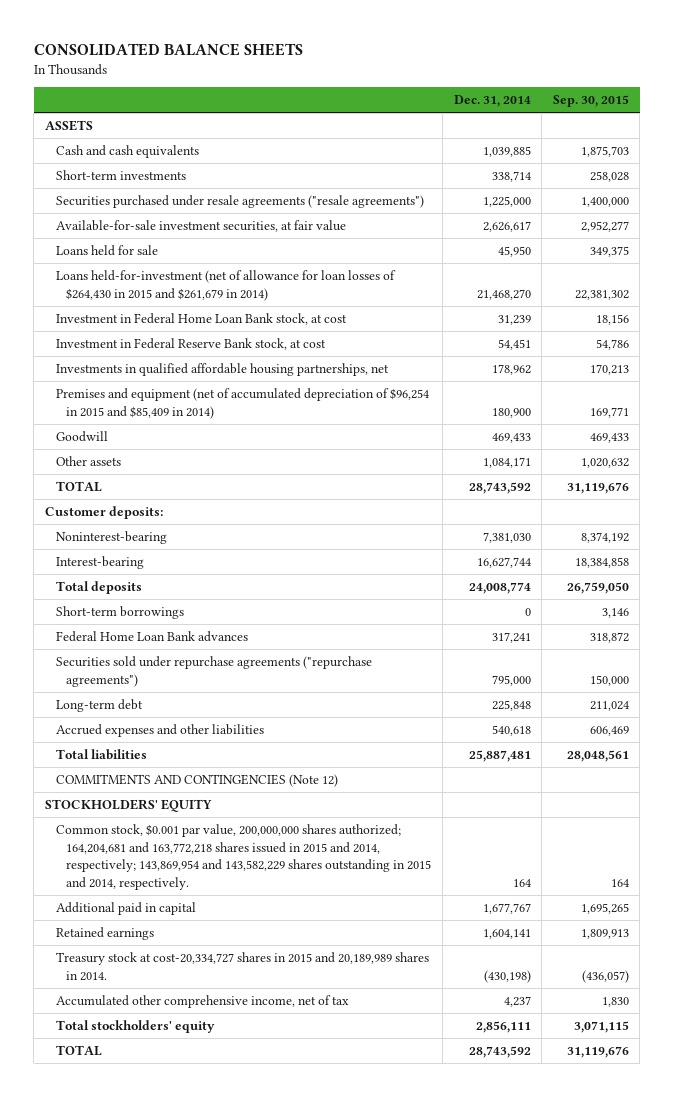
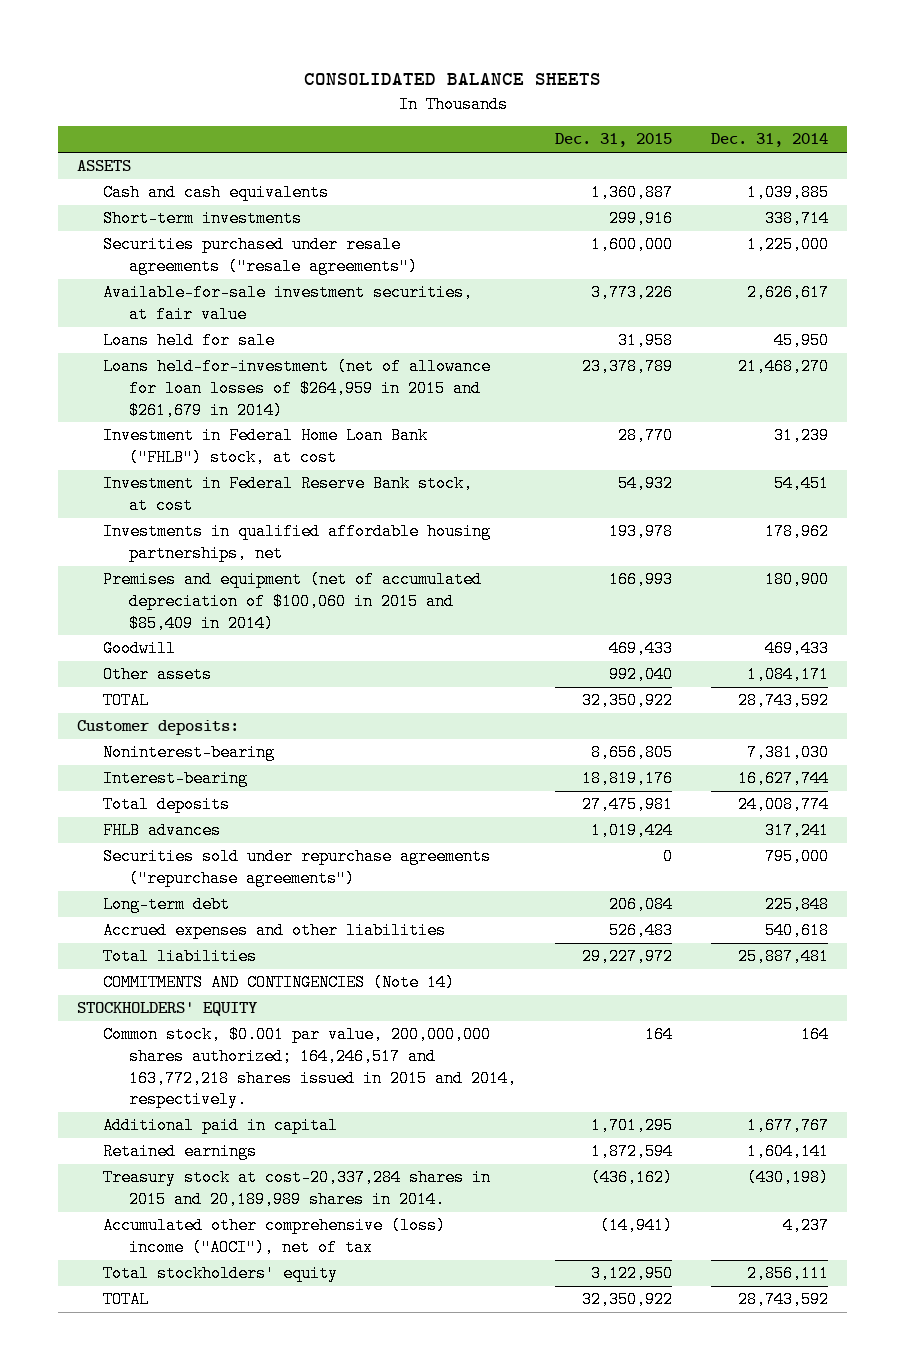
[552,95,629,108] Sep. 30, 2015 -> none
none -> [555,133,673,148] Dec. 31, 2015
[55,269,396,301] Loans held-for-investment (net of allowance for loan losses of $264,430 in 2015 and $261,679 in 2014) -> [103,358,492,419] Loans held-for-investment (net of allowance for loan losses of $264,959 in 2015 and $261,679 in 2014)
[55,312,347,325] Investment in Federal Home Loan Bank stock, at cost -> [103,427,429,467] Investment in Federal Home Loan Bank ("FHLB") stock, at cost
[55,387,429,419] Premises and equipment (net of accumulated depreciation of $96,254 in 2015 and $85,409 in 2014) -> [103,571,483,632] Premises and equipment (net of accumulated depreciation of $100,060 in 2015 and $85,409 in 2014)
[55,605,184,619] Short-term borrowings -> none
[55,630,248,642] Federal Home Loan Bank advances -> [103,822,222,840] FHLB advances
[55,773,338,787] COMMITMENTS AND CONTINGENCIES (Note 12) -> [103,974,456,992] COMMITMENTS AND CONTINGENCIES (Note 14)
[55,823,432,890] Common stock, $0.001 par value, 200,000,000 shares authorized; 164,204,681 and 163,772,218 shares issued in 2015 and 2014, respectively; 143,869,954 and 143,582,229 shares outstanding in 2015 and 2014, respectively. -> [103,1026,518,1109] Common stock, $0.001 par value, 200,000,000 shares authorized; 164,246,517 and 163,772,218 shares issued in 2015 and 2014, respectively.
[55,951,429,981] Treasury stock at cost-20,334,727 shares in 2015 and 20,189,989 shares in 2014. -> [103,1169,492,1209] Treasury stock at cost-20,337,284 shares in 2015 and 20,189,989 shares in 2014.
[55,994,349,1008] Accumulated other comprehensive income, net of tax -> [103,1217,447,1257] Accumulated other comprehensive (loss) income ("AOCI"), net of tax

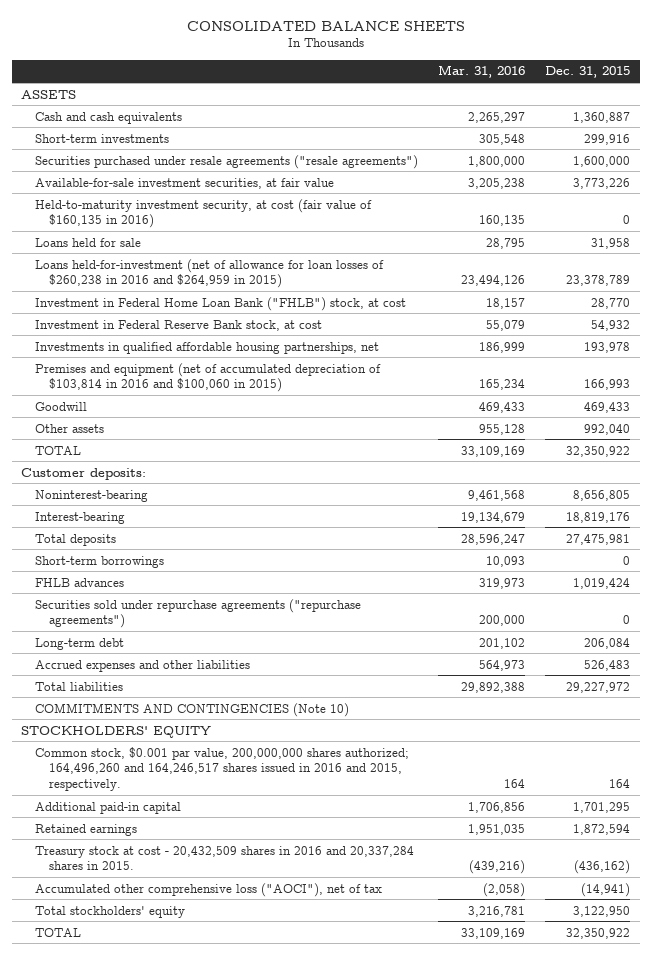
[710,133,828,148] Dec. 31, 2014 -> none
none -> [438,65,526,79] Mar. 31, 2016
none -> [35,198,373,229] Held-to-maturity investment security, at cost (fair value of $160,135 in 2016)
[103,358,492,419] Loans held-for-investment (net of allowance for loan losses of $264,959 in 2015 and $261,679 in 2014) -> [35,258,385,289] Loans held-for-investment (net of allowance for loan losses of $260,238 in 2016 and $264,959 in 2015)
[103,571,483,632] Premises and equipment (net of accumulated depreciation of $100,060 in 2015 and $85,409 in 2014) -> [35,362,382,393] Premises and equipment (net of accumulated depreciation of $103,814 in 2016 and $100,060 in 2015)
none -> [35,555,165,568] Short-term borrowings
[103,974,456,992] COMMITMENTS AND CONTINGENCIES (Note 14) -> [35,702,350,717] COMMITMENTS AND CONTINGENCIES (Note 10)
[103,1026,518,1109] Common stock, $0.001 par value, 200,000,000 shares authorized; 164,246,517 and 163,772,218 shares issued in 2015 and 2014, respectively. -> [35,746,410,791] Common stock, $0.001 par value, 200,000,000 shares authorized; 164,496,260 and 164,246,517 shares issued in 2016 and 2015, respectively.
[103,1117,339,1135] Additional paid in capital -> [35,801,182,814] Additional paid-in capital
[103,1169,492,1209] Treasury stock at cost-20,337,284 shares in 2015 and 20,189,989 shares in 2014. -> [35,845,415,871] Treasury stock at cost - 20,432,509 shares in 2016 and 20,337,284 shares in 2015.
[103,1217,447,1257] Accumulated other comprehensive (loss) income ("AOCI"), net of tax -> [35,882,383,897] Accumulated other comprehensive loss ("AOCI"), net of tax

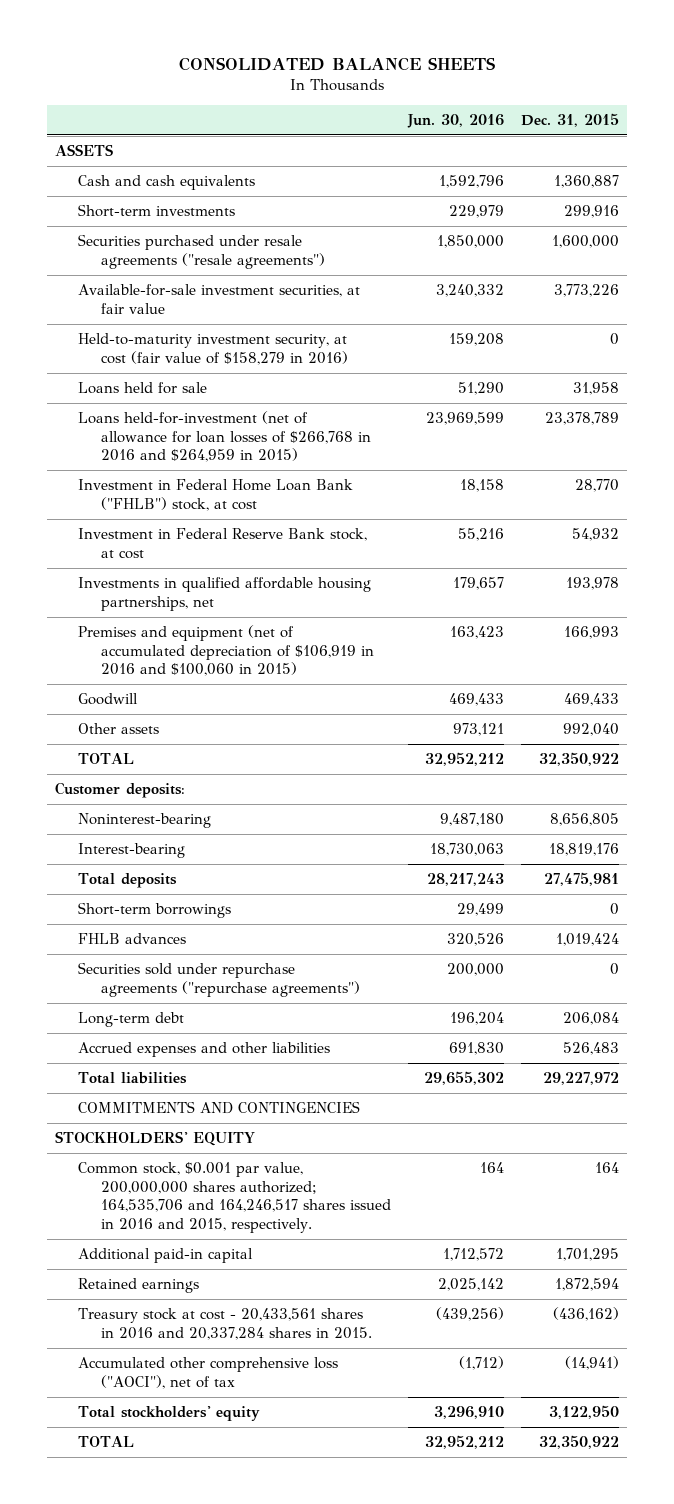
[438,65,526,79] Mar. 31, 2016 -> none
none -> [406,113,504,128] Jun. 30, 2016
[35,198,373,229] Held-to-maturity investment security, at cost (fair value of $160,135 in 2016) -> [78,333,349,365] Held-to-maturity investment security, at cost (fair value of $158,279 in 2016)
[35,258,385,289] Loans held-for-investment (net of allowance for loan losses of $260,238 in 2016 and $264,959 in 2015) -> [78,411,372,463] Loans held-for-investment (net of allowance for loan losses of $266,768 in 2016 and $264,959 in 2015)
[35,362,382,393] Premises and equipment (net of accumulated depreciation of $103,814 in 2016 and $100,060 in 2015) -> [78,625,375,677] Premises and equipment (net of accumulated depreciation of $106,919 in 2016 and $100,060 in 2015)
[35,702,350,717] COMMITMENTS AND CONTINGENCIES (Note 10) -> [78,1101,361,1115] COMMITMENTS AND CONTINGENCIES
[35,746,410,791] Common stock, $0.001 par value, 200,000,000 shares authorized; 164,496,260 and 164,246,517 shares issued in 2016 and 2015, respectively. -> [78,1162,392,1234] Common stock, $0.001 par value, 200,000,000 shares authorized; 164,535,706 and 164,246,517 shares issued in 2016 and 2015, respectively.
[35,845,415,871] Treasury stock at cost - 20,432,509 shares in 2016 and 20,337,284 shares in 2015. -> [78,1308,373,1340] Treasury stock at cost - 20,433,561 shares in 2016 and 20,337,284 shares in 2015.

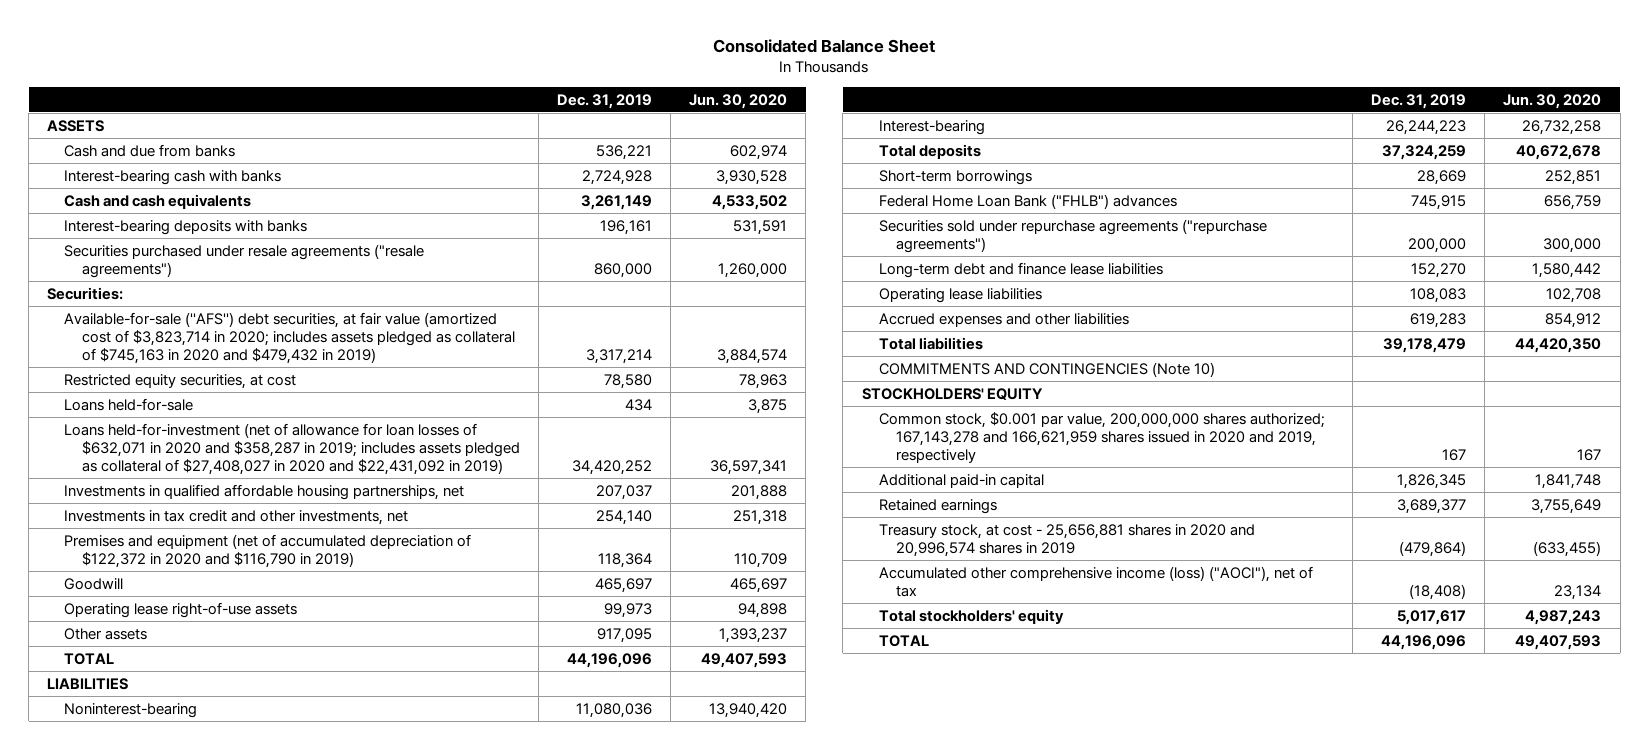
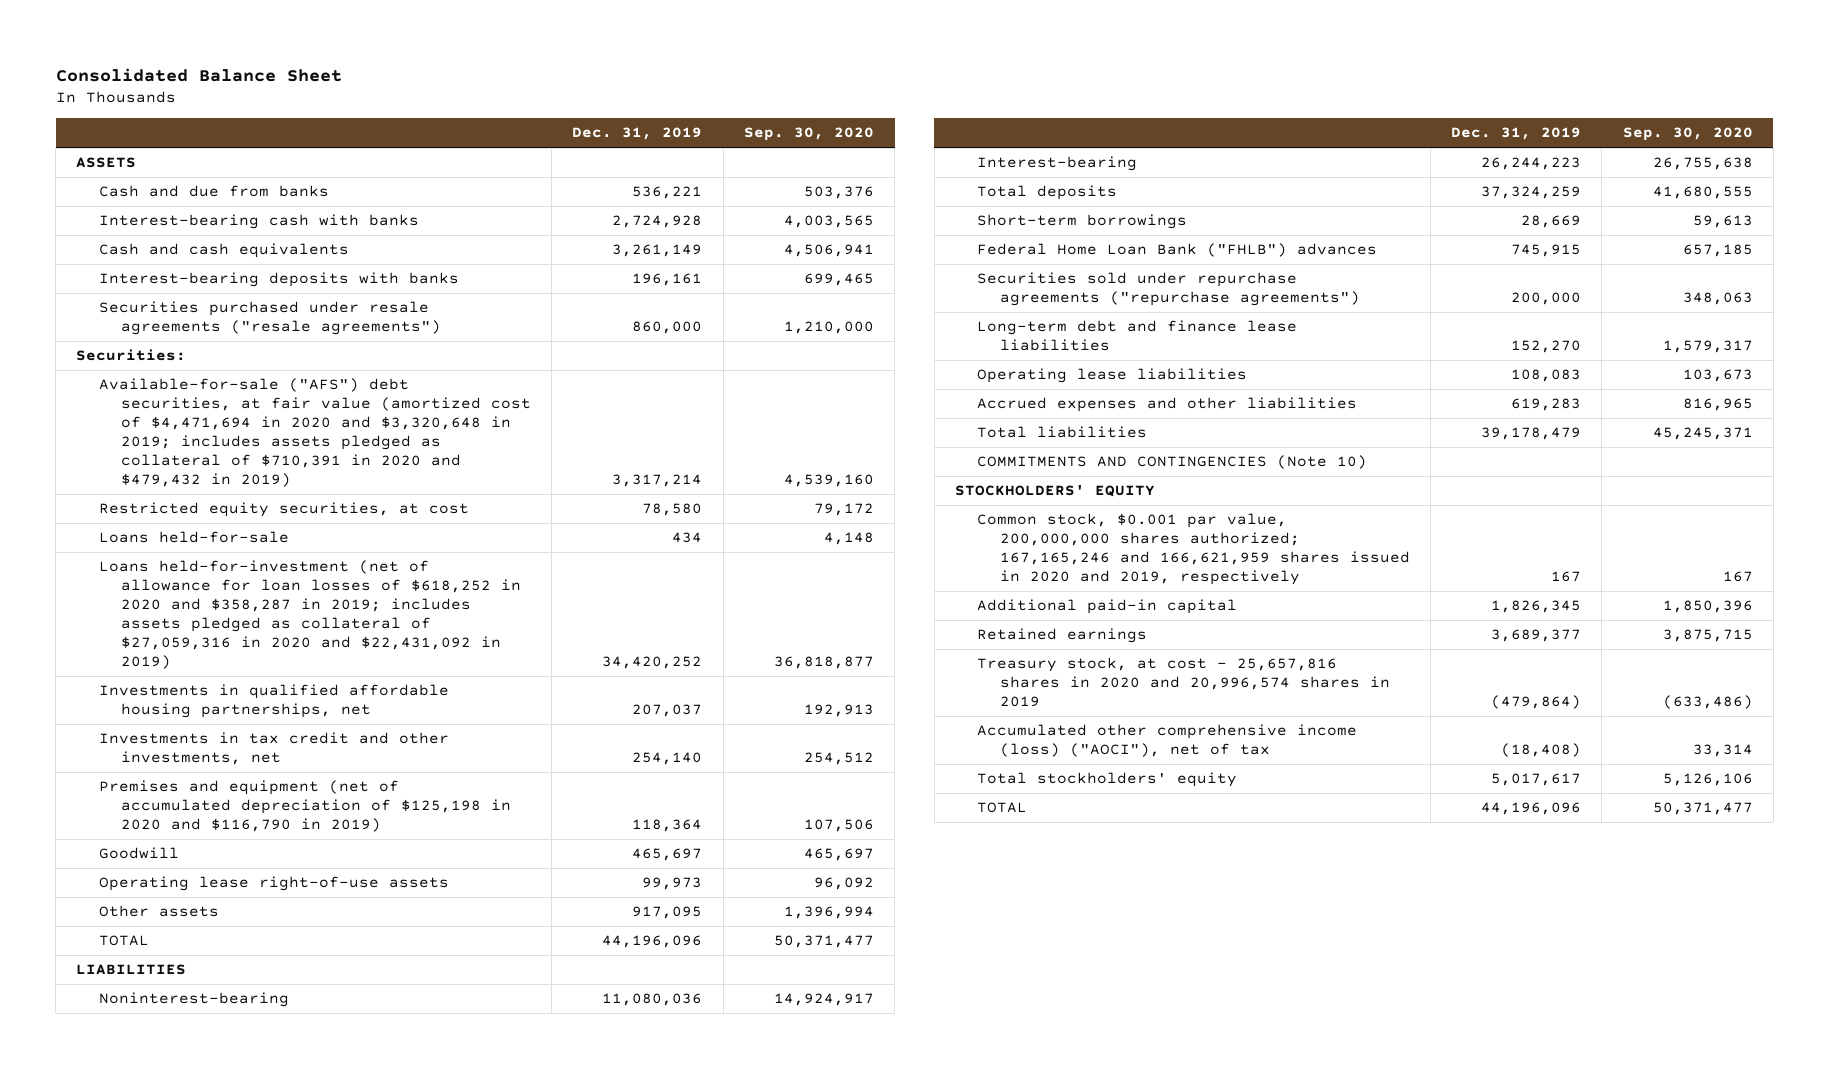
[688,93,787,109] Jun. 30, 2020 -> none
none -> [743,127,874,142] Sep. 30, 2020
[64,311,515,364] Available-for-sale (''AFS'') debt securities, at fair value (amortized cost of $3,823,714 in 2020; includes assets pledged as collateral of $745,163 in 2020 and $479,432 in 2019) -> [98,378,531,488] Available-for-sale ("AFS") debt securities, at fair value (amortized cost of $4,471,694 in 2020 and $3,320,648 in 2019; includes assets pledged as collateral of $710,391 in 2020 and $479,432 in 2019)
[64,422,520,475] Loans held-for-investment (net of allowance for loan losses of $632,071 in 2020 and $358,287 in 2019; includes assets pledged as collateral of $27,408,027 in 2020 and $22,431,092 in 2019) -> [98,560,521,670] Loans held-for-investment (net of allowance for loan losses of $618,252 in 2020 and $358,287 in 2019; includes assets pledged as collateral of $27,059,316 in 2020 and $22,431,092 in 2019)
[64,533,472,568] Premises and equipment (net of accumulated depreciation of $122,372 in 2020 and $116,790 in 2019) -> [98,780,511,833] Premises and equipment (net of accumulated depreciation of $125,198 in 2020 and $116,790 in 2019)
[878,411,1325,463] Common stock, $0.001 par value, 200,000,000 shares authorized; 167,143,278 and 166,621,959 shares issued in 2020 and 2019, respectively -> [977,513,1410,586] Common stock, $0.001 par value, 200,000,000 shares authorized; 167,165,246 and 166,621,959 shares issued in 2020 and 2019, respectively
[878,523,1255,557] Treasury stock, at cost - 25,656,881 shares in 2020 and 20,996,574 shares in 2019 -> [977,657,1390,708] Treasury stock, at cost - 25,657,816 shares in 2020 and 20,996,574 shares in 2019

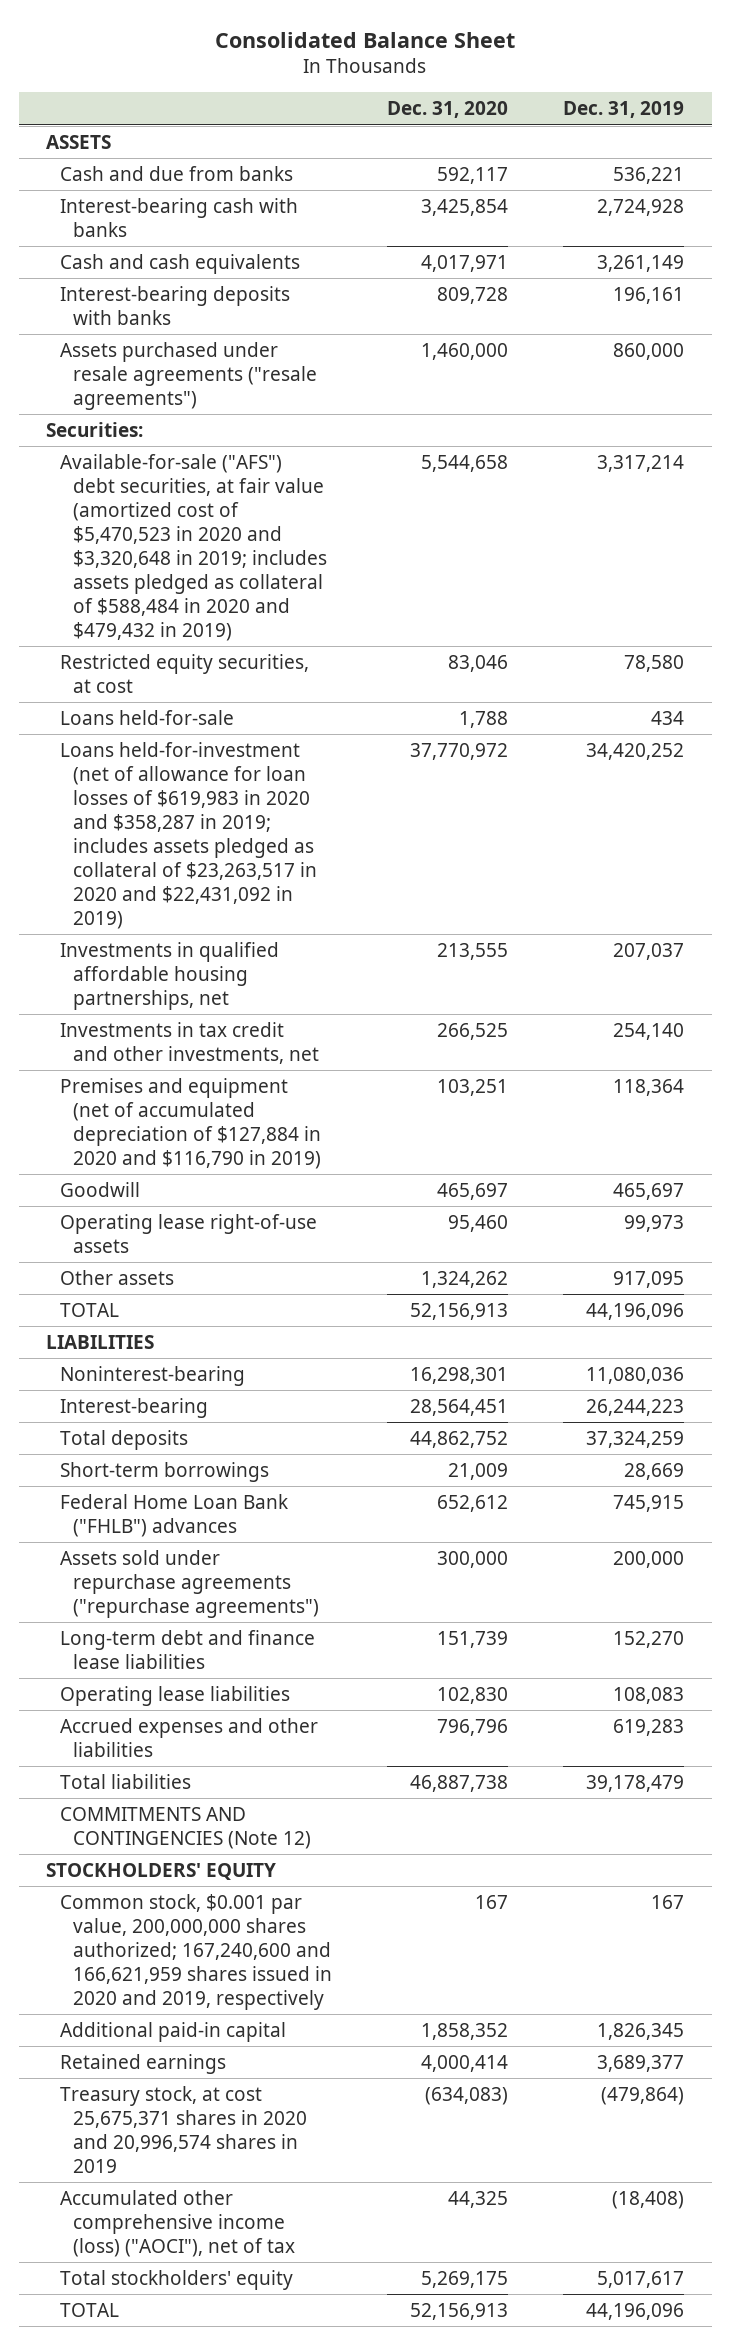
[743,127,874,142] Sep. 30, 2020 -> none
none -> [387,101,509,119] Dec. 31, 2020
[98,301,441,336] Securities purchased under resale agreements ("resale agreements") -> [59,342,318,410] Assets purchased under resale agreements ("resale agreements")
[98,378,531,488] Available-for-sale ("AFS") debt securities, at fair value (amortized cost of $4,471,694 in 2020 and $3,320,648 in 2019; includes assets pledged as collateral of $710,391 in 2020 and $479,432 in 2019) -> [59,454,328,641] Available-for-sale ("AFS") debt securities, at fair value (amortized cost of $5,470,523 in 2020 and $3,320,648 in 2019; includes assets pledged as collateral of $588,484 in 2020 and $479,432 in 2019)
[98,560,521,670] Loans held-for-investment (net of allowance for loan losses of $618,252 in 2020 and $358,287 in 2019; includes assets pledged as collateral of $27,059,316 in 2020 and $22,431,092 in 2019) -> [59,742,318,929] Loans held-for-investment (net of allowance for loan losses of $619,983 in 2020 and $358,287 in 2019; includes assets pledged as collateral of $23,263,517 in 2020 and $22,431,092 in 2019)
[98,780,511,833] Premises and equipment (net of accumulated depreciation of $125,198 in 2020 and $116,790 in 2019) -> [59,1078,322,1169] Premises and equipment (net of accumulated depreciation of $127,884 in 2020 and $116,790 in 2019)
[977,272,1360,307] Securities sold under repurchase agreements ("repurchase agreements") -> [59,1550,320,1618] Assets sold under repurchase agreements ("repurchase agreements")
[977,455,1368,470] COMMITMENTS AND CONTINGENCIES (Note 10) -> [59,1807,312,1849] COMMITMENTS AND CONTINGENCIES (Note 12)
[977,513,1410,586] Common stock, $0.001 par value, 200,000,000 shares authorized; 167,165,246 and 166,621,959 shares issued in 2020 and 2019, respectively -> [59,1894,333,2010] Common stock, $0.001 par value, 200,000,000 shares authorized; 167,240,600 and 166,621,959 shares issued in 2020 and 2019, respectively
[977,657,1390,708] Treasury stock, at cost - 25,657,816 shares in 2020 and 20,996,574 shares in 2019 -> [59,2086,308,2173] Treasury stock, at cost 25,675,371 shares in 2020 and 20,996,574 shares in 2019

